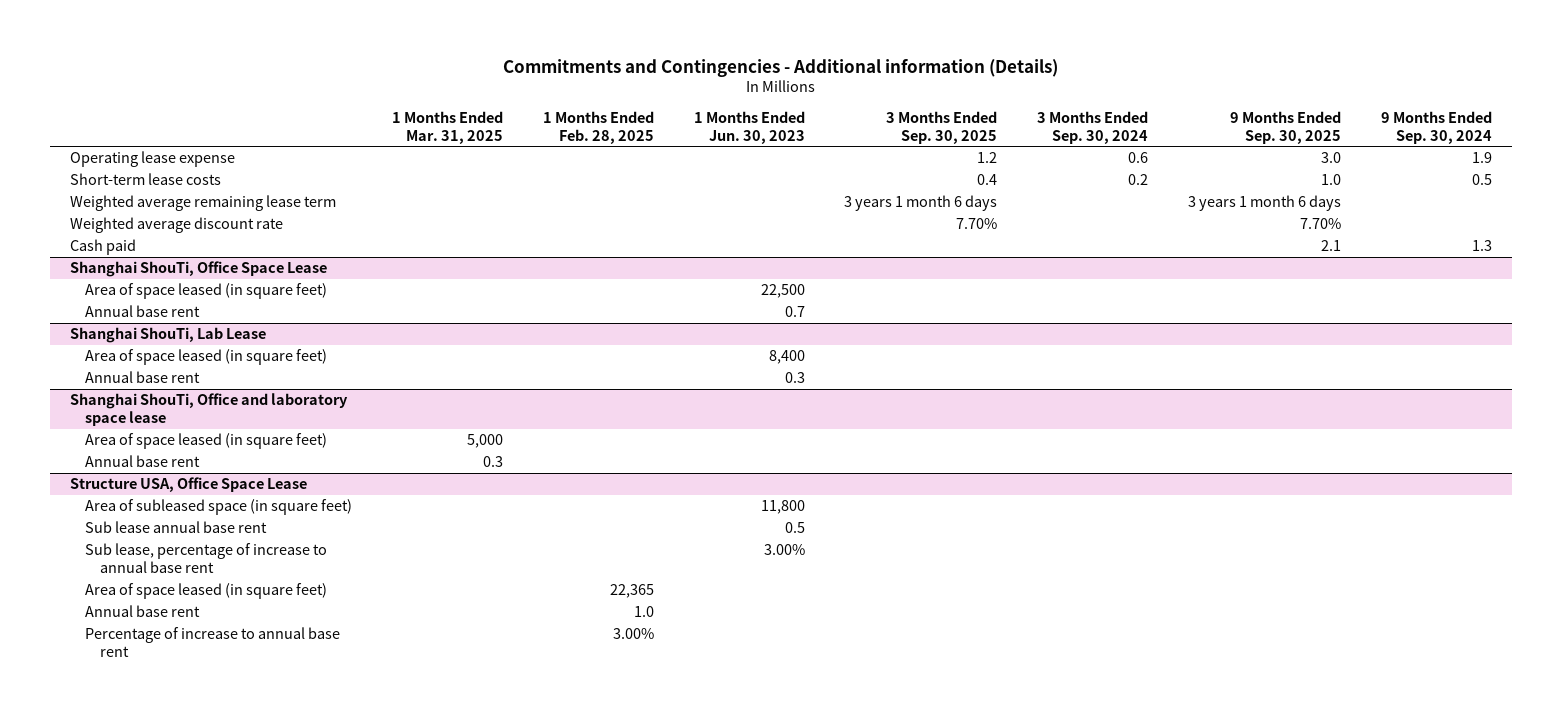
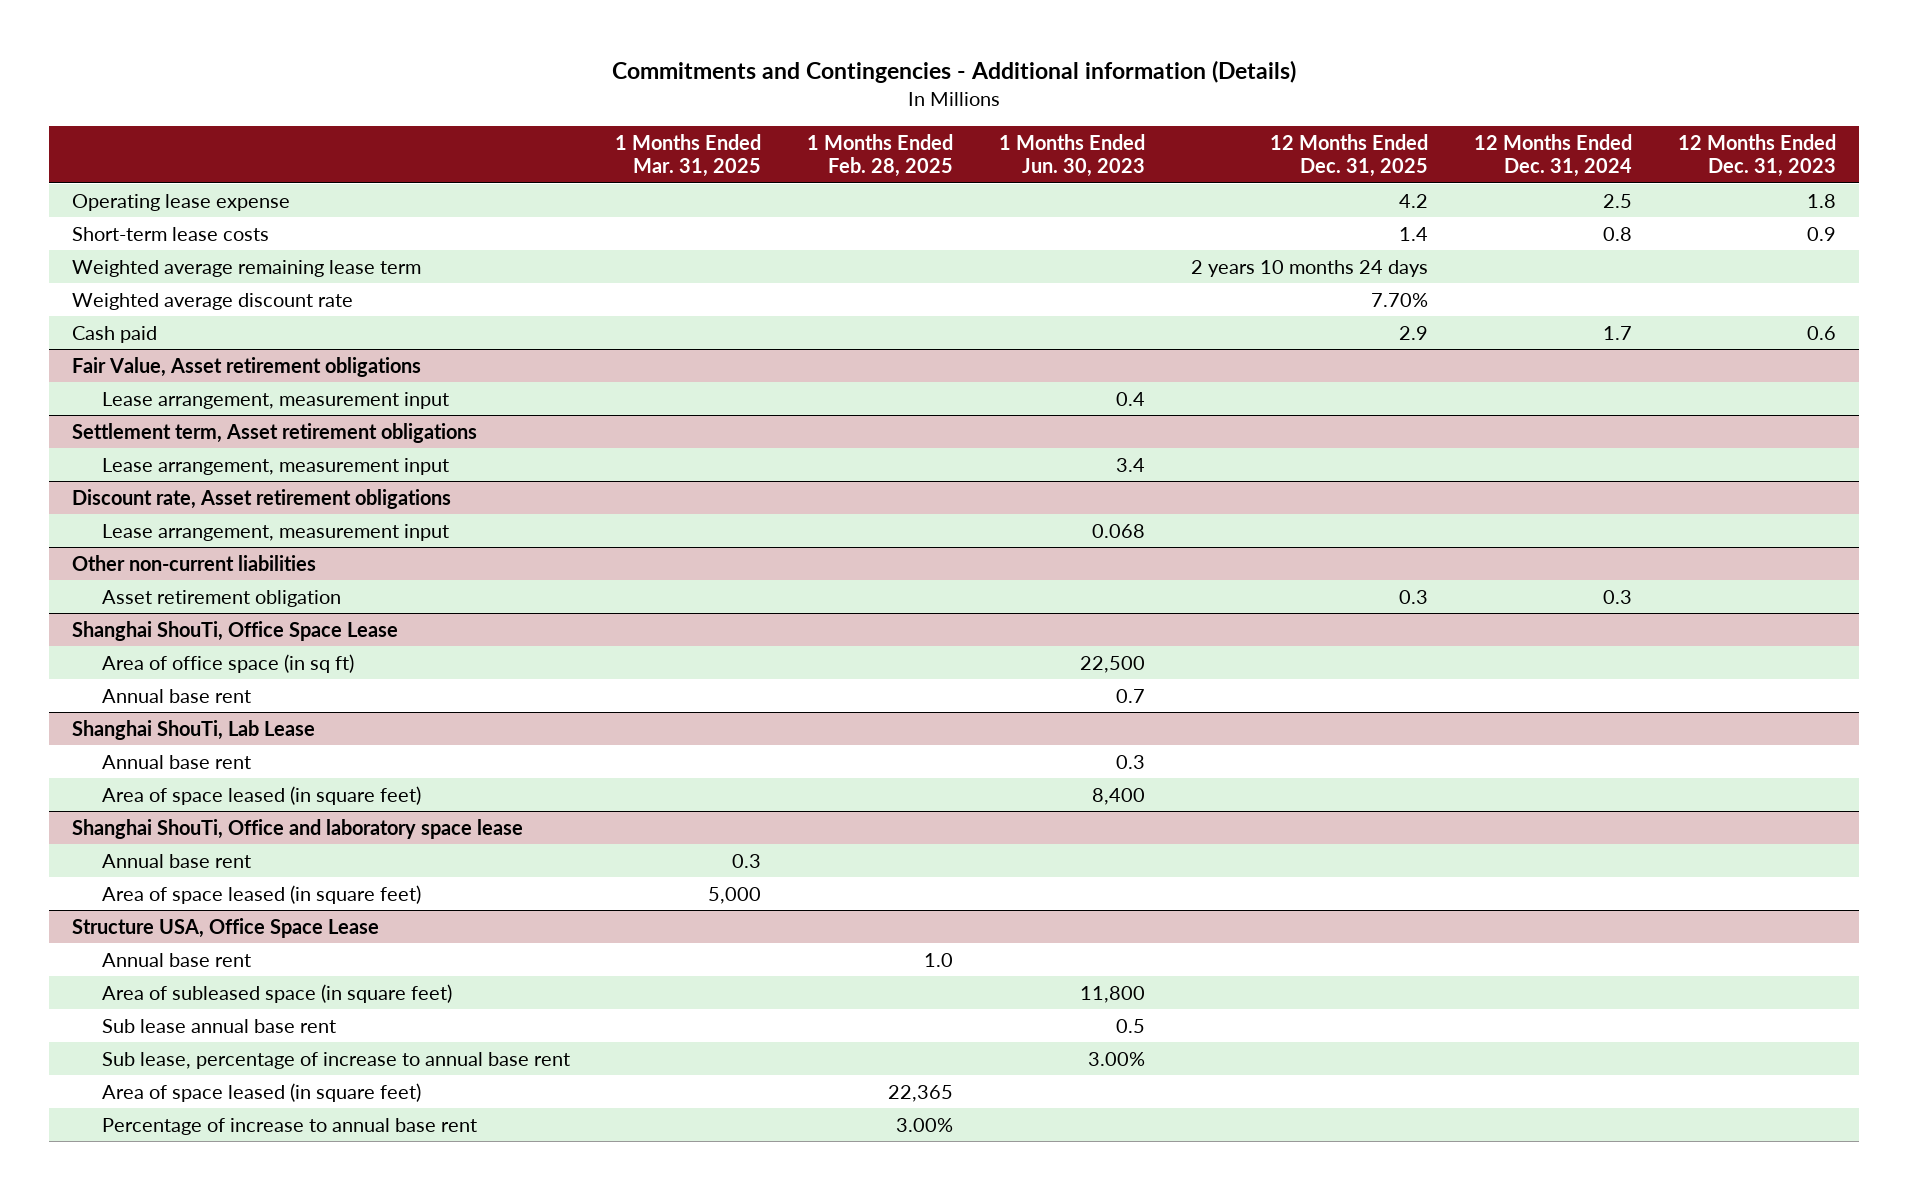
[886,111,998,144] 3 Months Ended Sep. 30, 2025 -> none
[1037,111,1149,144] 3 Months Ended Sep. 30, 2024 -> none
[1230,111,1342,144] 9 Months Ended Sep. 30, 2025 -> none
[1381,111,1493,144] 9 Months Ended Sep. 30, 2024 -> none
none -> [1270,133,1429,178] 12 Months Ended Dec. 31, 2025
none -> [1474,133,1633,178] 12 Months Ended Dec. 31, 2024
none -> [1678,133,1837,178] 12 Months Ended Dec. 31, 2023
none -> [71,356,421,377] Fair Value, Asset retirement obligations
none -> [101,391,449,409] Lease arrangement, measurement input
none -> [71,422,477,443] Settlement term, Asset retirement obligations
none -> [101,457,449,475] Lease arrangement, measurement input
none -> [71,488,451,509] Discount rate, Asset retirement obligations
none -> [101,523,449,541] Lease arrangement, measurement input
none -> [71,554,316,571] Other non-current liabilities
none -> [101,589,341,607] Asset retirement obligation
[85,283,328,300] Area of space leased (in square feet) -> [101,653,354,673] Area of office space (in sq ft)
[85,349,328,366] Area of space leased (in square feet) -> [101,785,421,805] Area of space leased (in square feet)
[85,433,328,450] Area of space leased (in square feet) -> [101,884,421,904] Area of space leased (in square feet)
[85,605,201,618] Annual base rent -> [101,952,251,967] Annual base rent

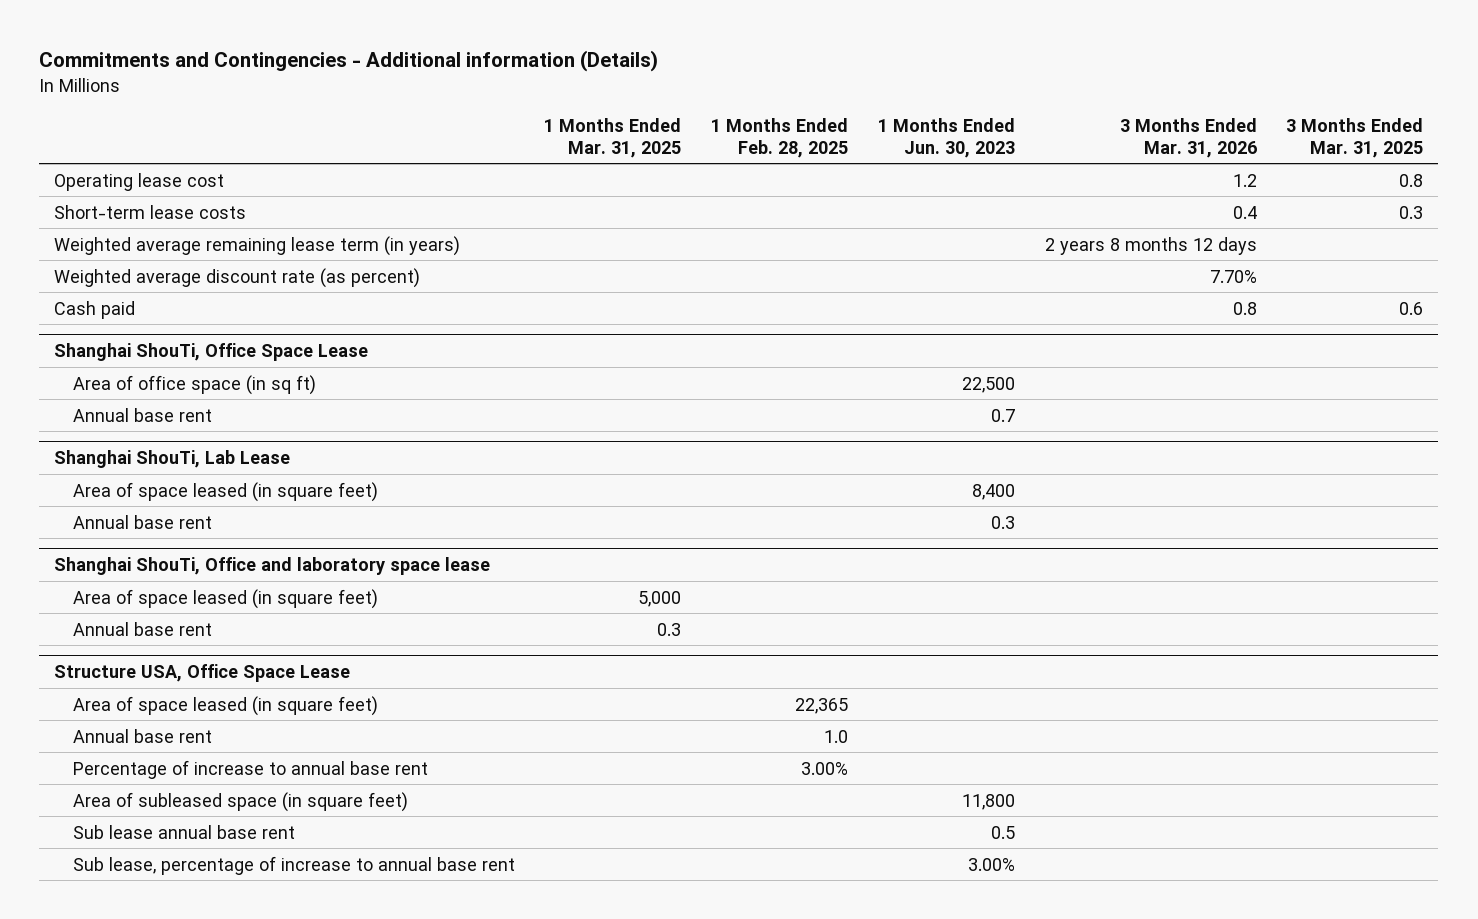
[1270,133,1429,178] 12 Months Ended Dec. 31, 2025 -> none
[1474,133,1633,178] 12 Months Ended Dec. 31, 2024 -> none
[1678,133,1837,178] 12 Months Ended Dec. 31, 2023 -> none
none -> [1119,118,1257,158] 3 Months Ended Mar. 31, 2026
none -> [1286,118,1424,158] 3 Months Ended Mar. 31, 2025
[71,193,290,211] Operating lease expense -> [54,172,225,191] Operating lease cost
[71,259,421,277] Weighted average remaining lease term -> [54,235,461,256] Weighted average remaining lease term (in years)
[71,292,353,310] Weighted average discount rate -> [54,267,421,288] Weighted average discount rate (as percent)
[71,356,421,377] Fair Value, Asset retirement obligations -> none
[101,391,449,409] Lease arrangement, measurement input -> none
[71,422,477,443] Settlement term, Asset retirement obligations -> none
[101,457,449,475] Lease arrangement, measurement input -> none
[71,488,451,509] Discount rate, Asset retirement obligations -> none
[101,523,449,541] Lease arrangement, measurement input -> none
[71,554,316,571] Other non-current liabilities -> none
[101,589,341,607] Asset retirement obligation -> none
[101,754,251,769] Annual base rent -> [72,514,212,529] Annual base rent
[101,853,251,868] Annual base rent -> [72,621,212,636] Annual base rent
[101,1082,421,1102] Area of space leased (in square feet) -> [72,695,378,716] Area of space leased (in square feet)
[101,1117,477,1135] Percentage of increase to annual base rent -> [72,759,428,779] Percentage of increase to annual base rent

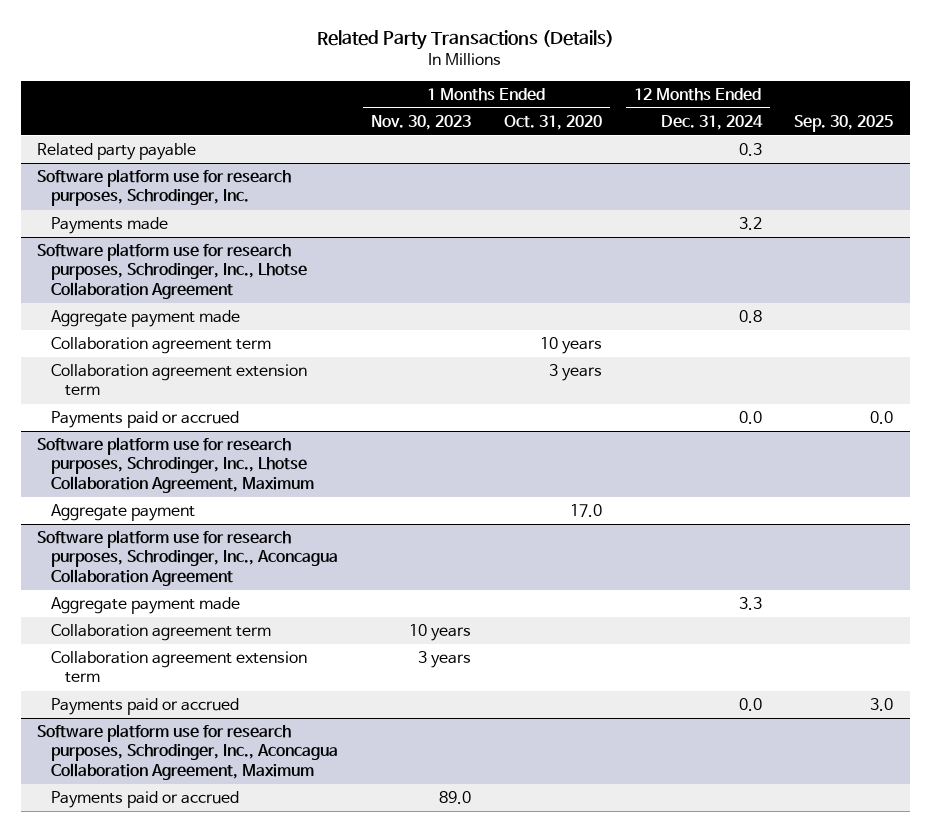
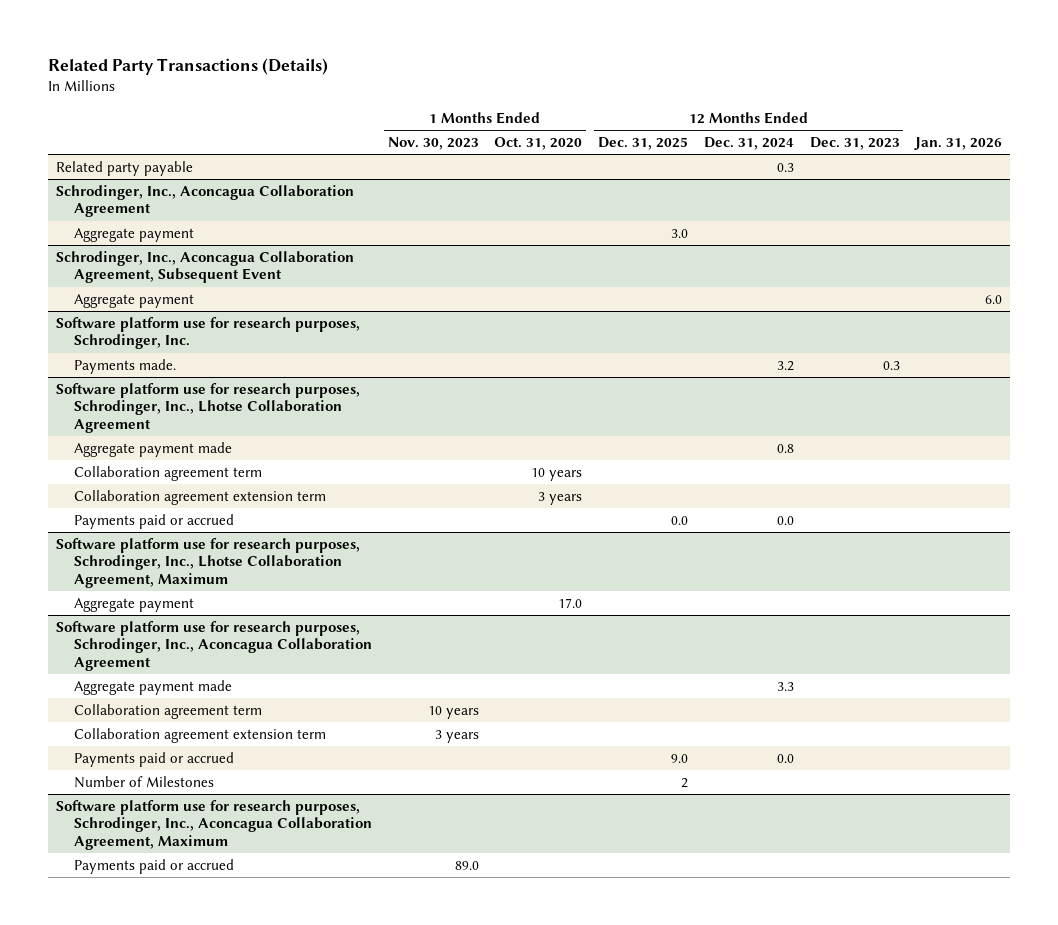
[794,114,894,132] Sep. 30, 2025 -> none
none -> [598,137,689,151] Dec. 31, 2025
none -> [809,137,900,151] Dec. 31, 2023
none -> [914,137,1003,151] Jan. 31, 2026
none -> [55,184,354,218] Schrodinger, Inc., Aconcagua Collaboration Agreement
none -> [74,227,195,242] Aggregate payment
none -> [55,250,354,284] Schrodinger, Inc., Aconcagua Collaboration Agreement, Subsequent Event
none -> [74,293,195,308] Aggregate payment
[51,217,169,235] Payments made -> [74,358,177,374] Payments made.
none -> [74,775,215,788] Number of Milestones

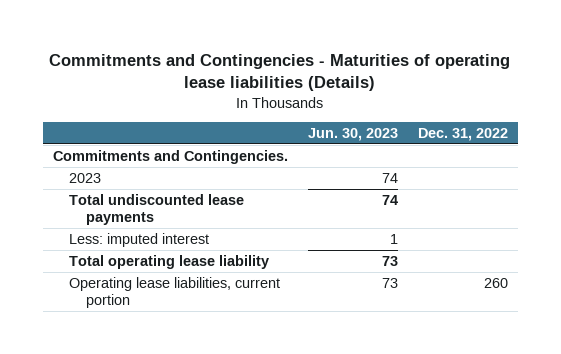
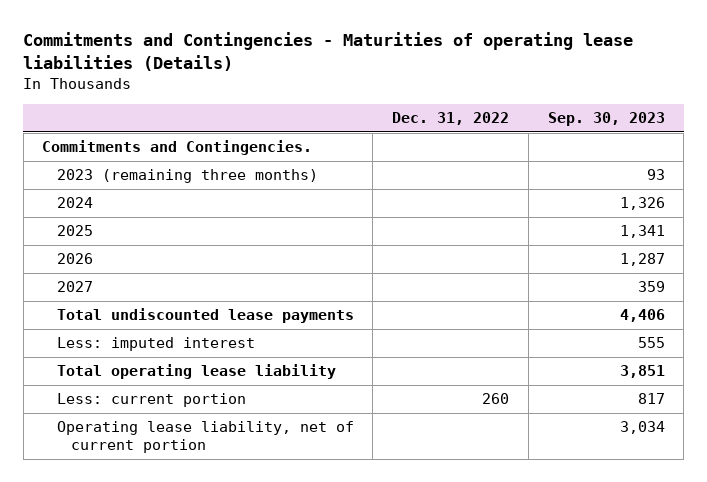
[307,128,398,142] Jun. 30, 2023 -> none
none -> [547,112,665,127] Sep. 30, 2023
[69,172,102,183] 2023 -> [56,169,318,184] 2023 (remaining three months)
none -> [56,197,93,209] 2024
none -> [56,225,93,237] 2025
none -> [56,253,93,265] 2026
none -> [56,281,93,293] 2027
[69,276,281,309] Operating lease liabilities, current portion -> [56,393,246,408] Less: current portion
none -> [56,421,354,454] Operating lease liability, net of current portion

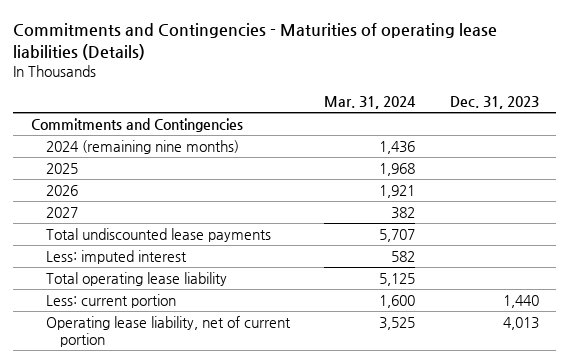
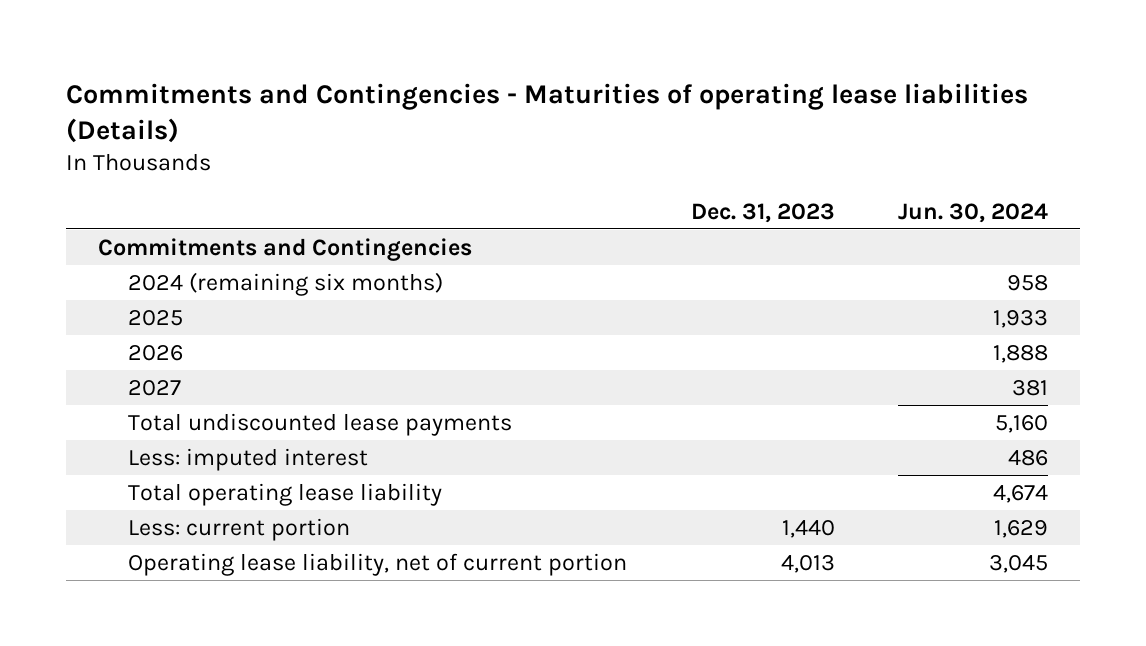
[324,96,417,110] Mar. 31, 2024 -> none
none -> [898,202,1049,223] Jun. 30, 2024
[45,139,239,154] 2024 (remaining nine months) -> [127,271,443,296] 2024 (remaining six months)

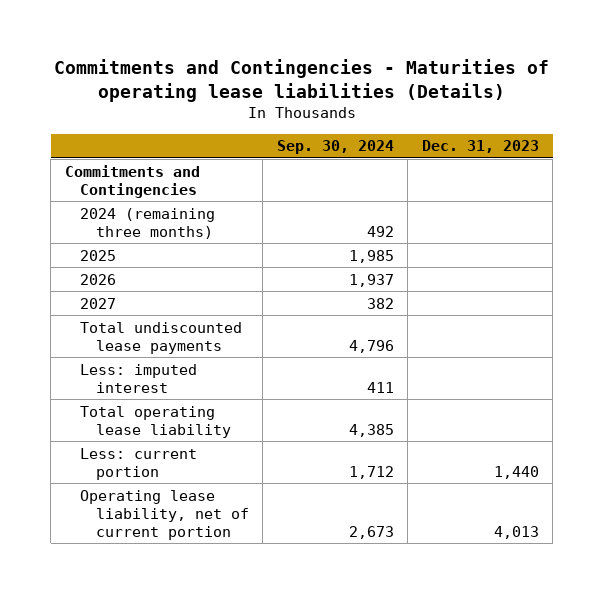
[898,202,1049,223] Jun. 30, 2024 -> none
none -> [276,140,394,155] Sep. 30, 2024
[127,271,443,296] 2024 (remaining six months) -> [80,207,216,239] 2024 (remaining three months)

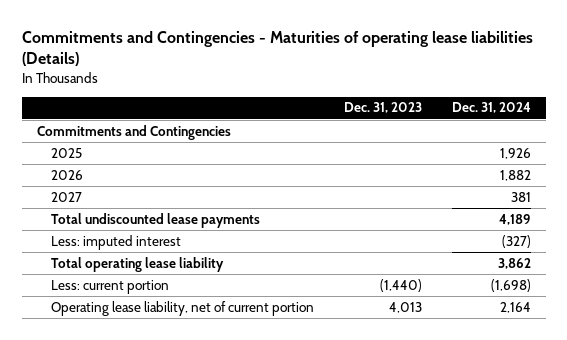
[276,140,394,155] Sep. 30, 2024 -> none
none -> [451,102,531,114] Dec. 31, 2024
[80,207,216,239] 2024 (remaining three months) -> none
[493,465,539,479] 1,440 -> [379,278,422,292] (1,440)

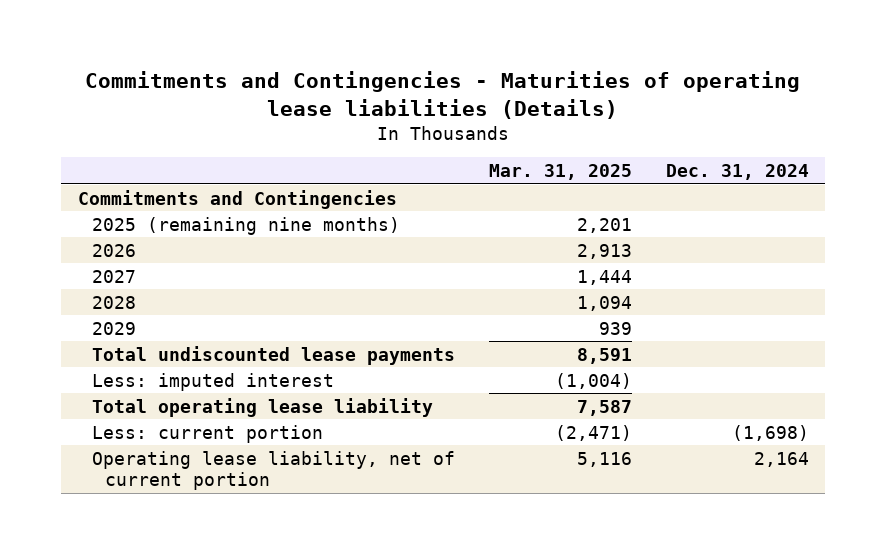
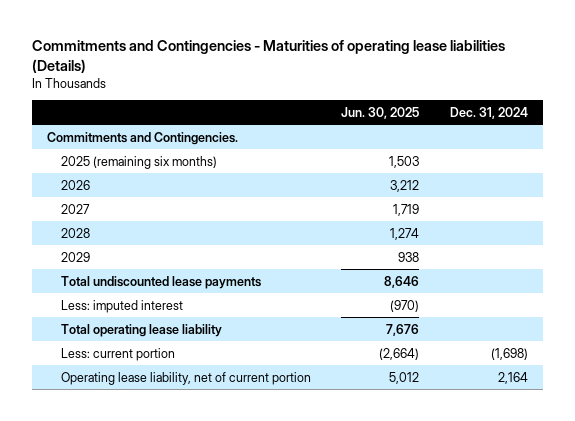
[488,163,632,180] Mar. 31, 2025 -> none
none -> [341,106,420,119] Jun. 30, 2025
[78,189,398,209] Commitments and Contingencies -> [47,131,239,145] Commitments and Contingencies.
[91,216,400,235] 2025 (remaining nine months) -> [60,155,217,169] 2025 (remaining six months)

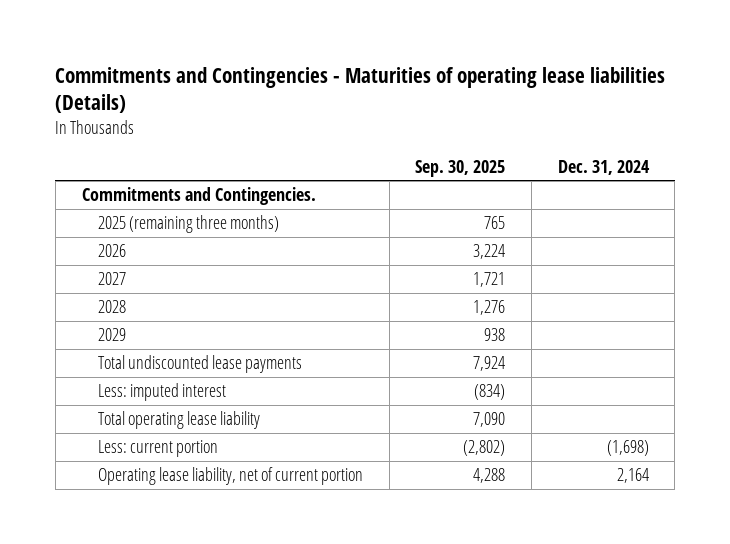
[341,106,420,119] Jun. 30, 2025 -> none
none -> [415,159,506,177] Sep. 30, 2025
[60,155,217,169] 2025 (remaining six months) -> [98,215,280,234] 2025 (remaining three months)

